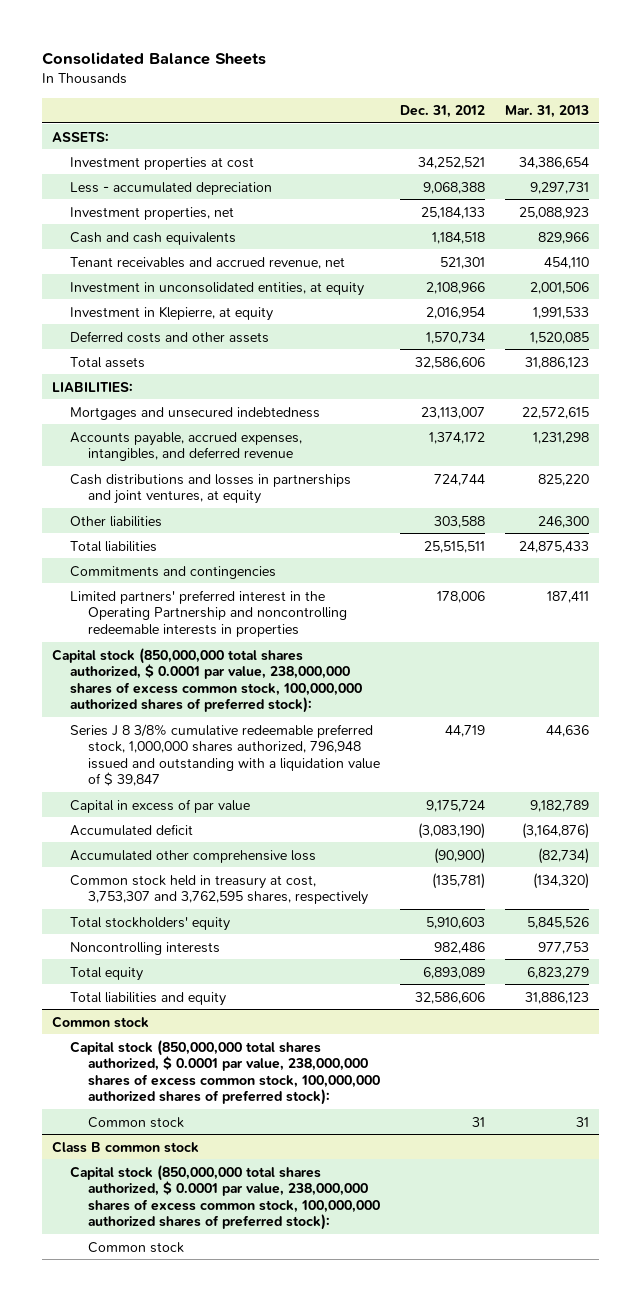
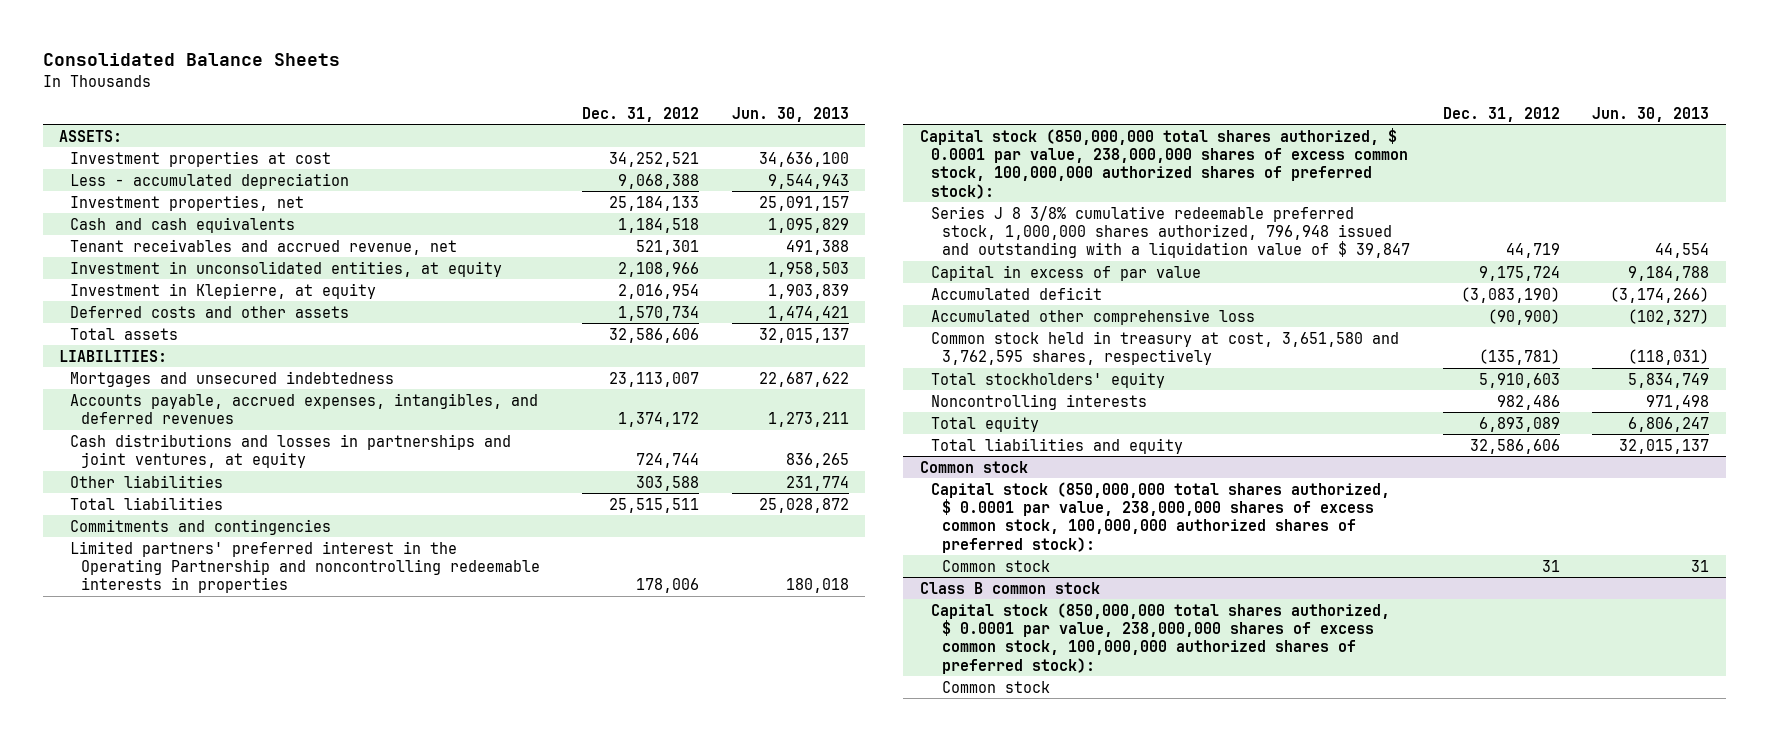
[505,105,590,119] Mar. 31, 2013 -> none
none -> [732,106,850,122] Jun. 30, 2013
[70,431,303,462] Accounts payable, accrued expenses, intangibles, and deferred revenue -> [70,392,539,425] Accounts payable, accrued expenses, intangibles, and deferred revenues
[70,874,369,906] Common stock held in treasury at cost, 3,753,307 and 3,762,595 shares, respectively -> [930,330,1399,366] Common stock held in treasury at cost, 3,651,580 and 3,762,595 shares, respectively

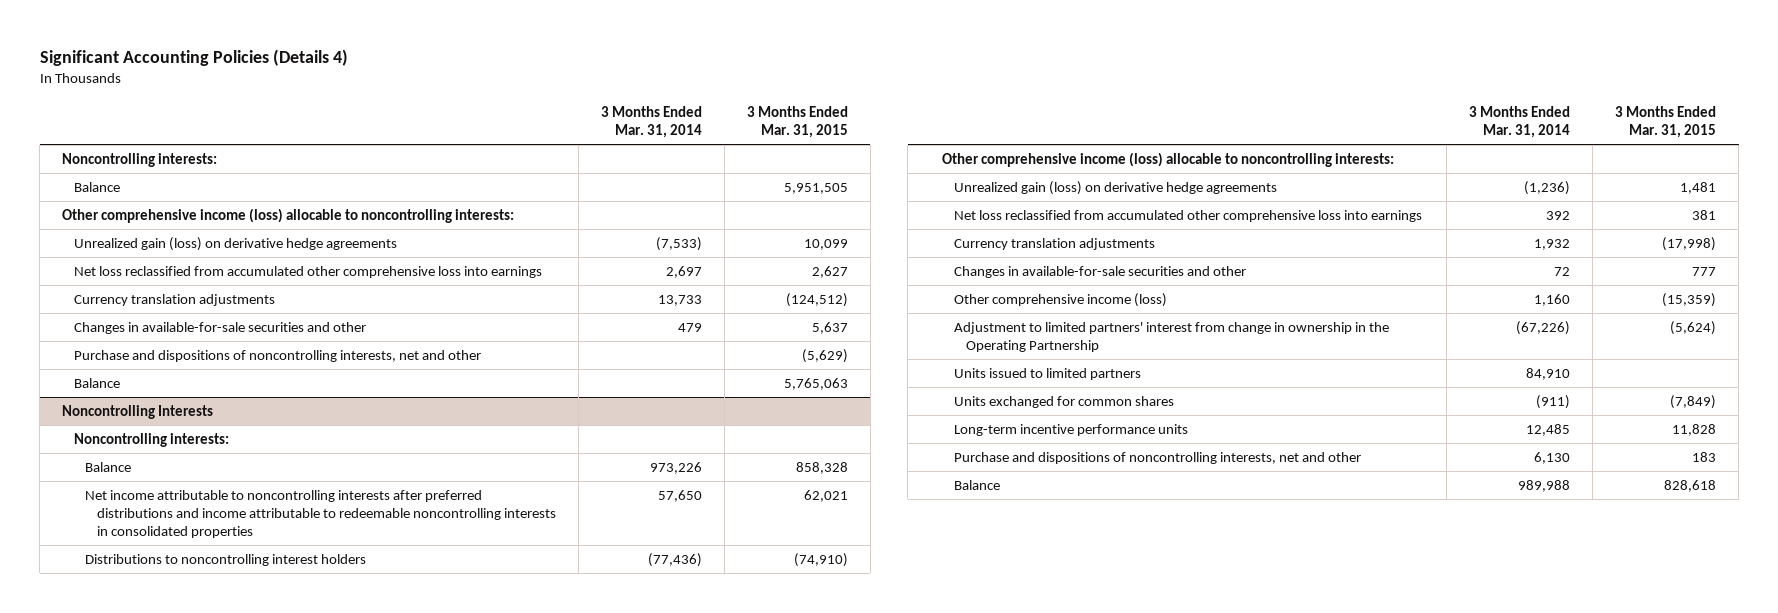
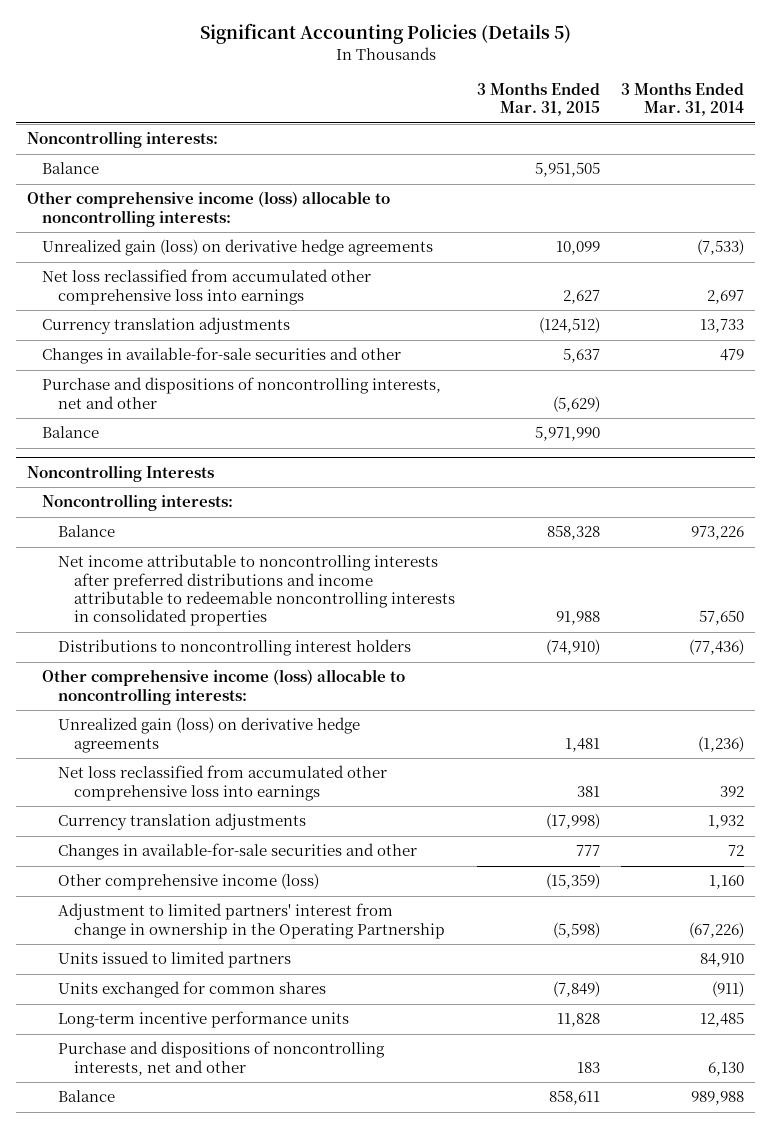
[39,48,348,66] Significant Accounting Policies (Details 4) -> [199,23,571,45] Significant Accounting Policies (Details 5)
[783,377,848,390] 5,765,063 -> [534,426,600,442] 5,971,990
[803,489,848,502] 62,021 -> [555,611,600,626] 91,988
[1670,320,1717,335] (5,624) -> [552,921,600,938] (5,598)
[1664,479,1717,492] 828,618 -> [548,1090,600,1106] 858,611

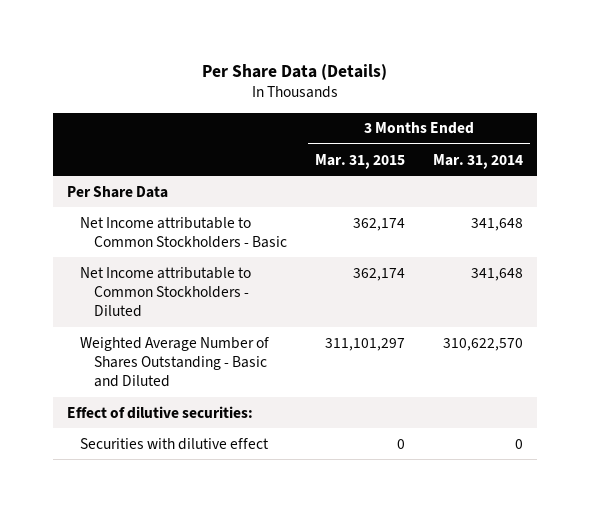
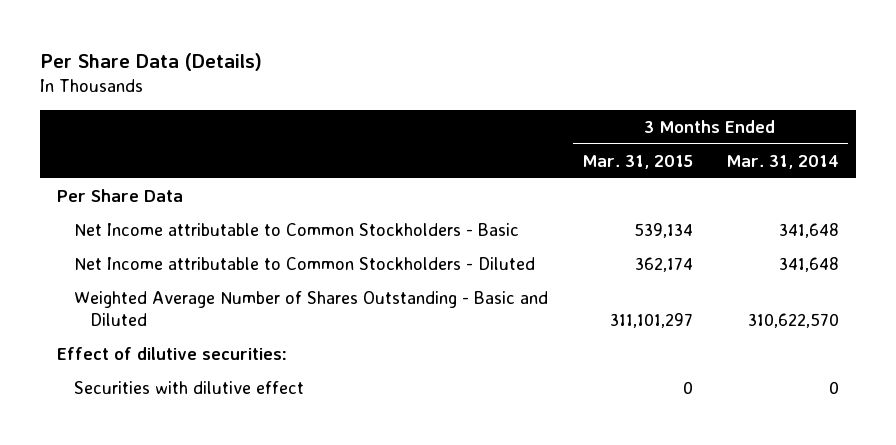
[352,217,405,231] 362,174 -> [633,223,693,239] 539,134

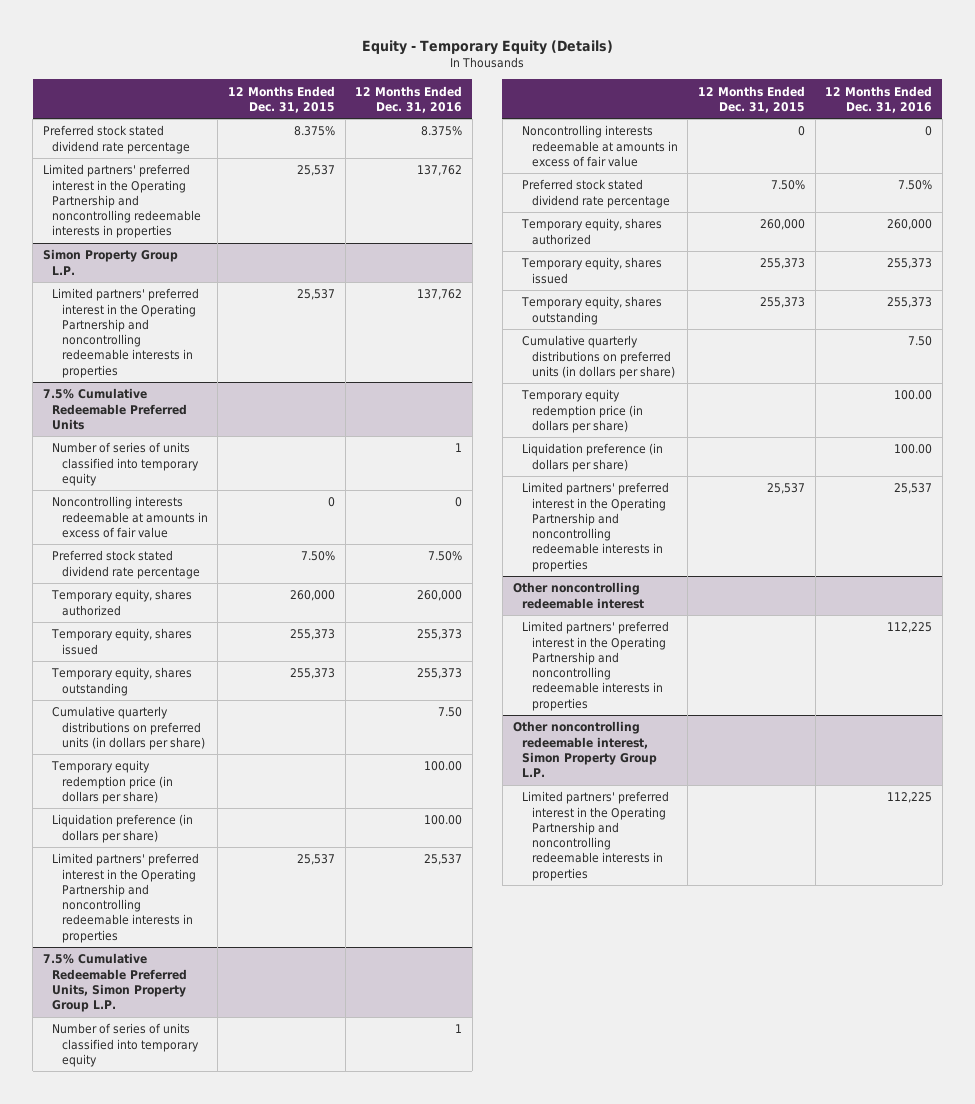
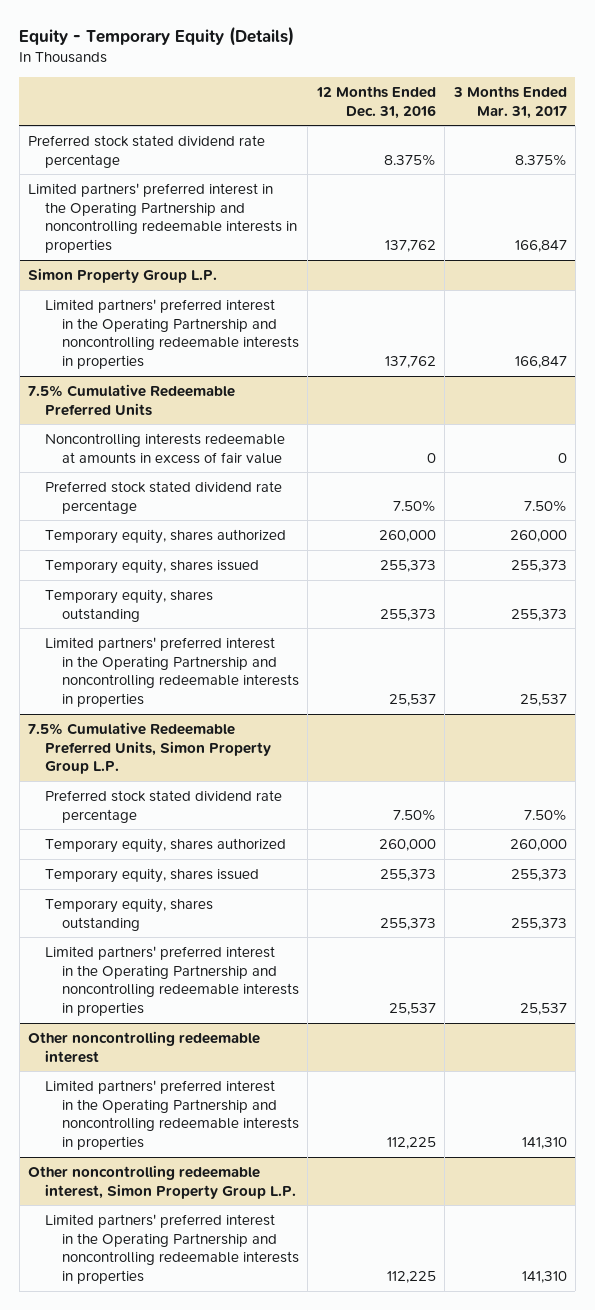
[228,85,336,113] 12 Months Ended Dec. 31, 2015 -> none
none -> [452,85,567,119] 3 Months Ended Mar. 31, 2017
[52,442,199,486] Number of series of units classified into temporary equity -> none
[52,706,205,750] Cumulative quarterly distributions on preferred units (in dollars per share) -> none
[51,760,173,804] Temporary equity redemption price (in dollars per share) -> none
[52,814,194,843] Liquidation preference (in dollars per share) -> none
[52,1023,199,1067] Number of series of units classified into temporary equity -> none
[522,125,678,167] Noncontrolling interests redeemable at amounts in excess of fair value -> none
[522,335,675,379] Cumulative quarterly distributions on preferred units (in dollars per share) -> none
[521,389,643,433] Temporary equity redemption price (in dollars per share) -> none
[522,443,664,472] Liquidation preference (in dollars per share) -> none

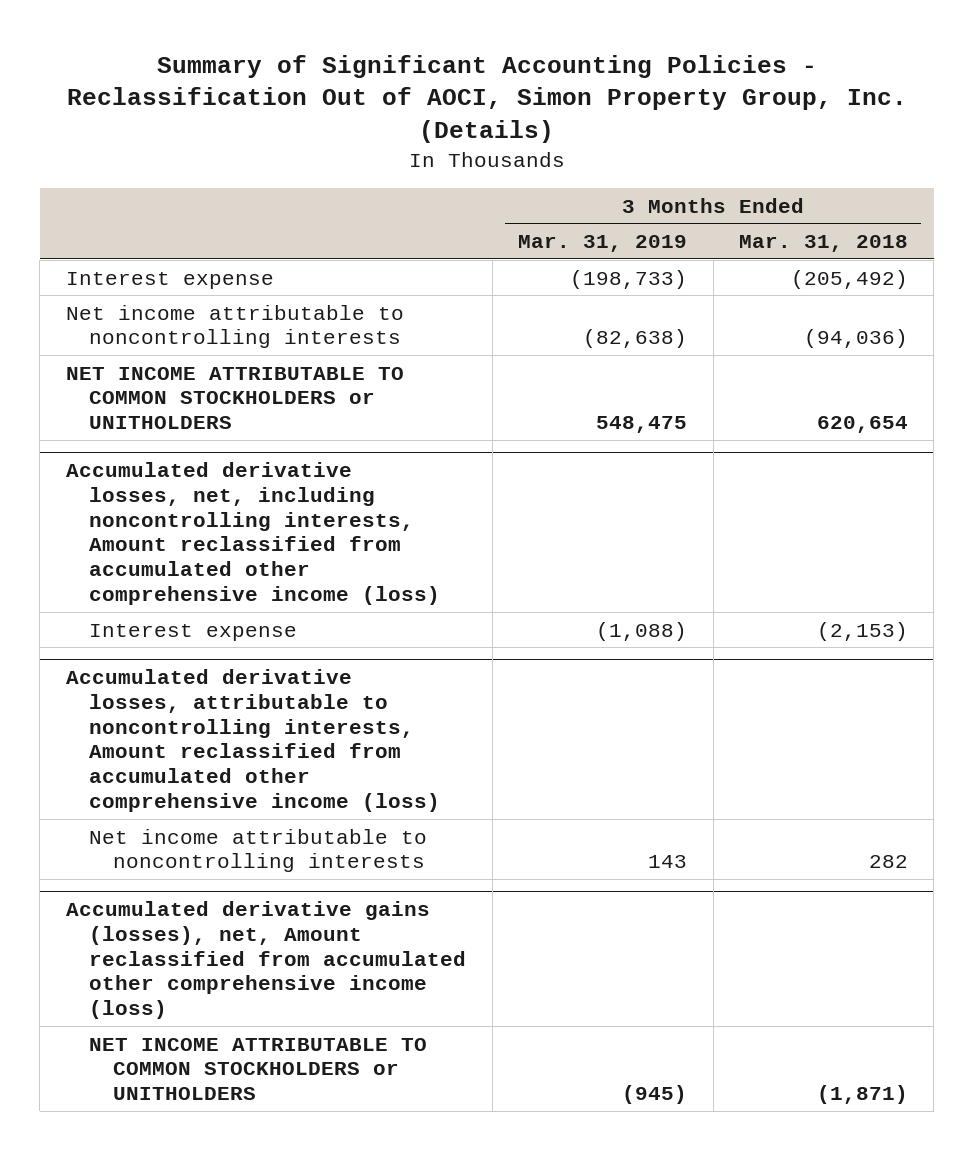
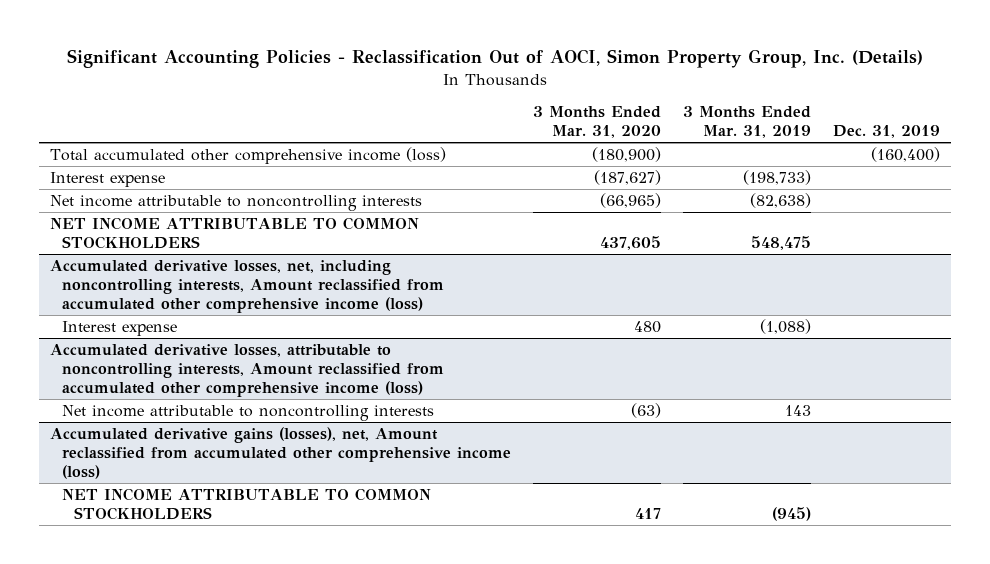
[66,54,907,144] Summary of Significant Accounting Policies - Reclassification Out of AOCI, Simon Property Group, Inc. (Details) -> [66,49,923,69] Significant Accounting Policies - Reclassification Out of AOCI, Simon Property Group, Inc. (Details)
[738,235,908,253] Mar. 31, 2018 -> none
none -> [532,106,661,139] 3 Months Ended Mar. 31, 2020
none -> [832,125,940,139] Dec. 31, 2019
none -> [49,146,446,164] Total accumulated other comprehensive income (loss)
[65,366,404,430] NET INCOME ATTRIBUTABLE TO COMMON STOCKHOLDERS or UNITHOLDERS -> [49,216,419,249] NET INCOME ATTRIBUTABLE TO COMMON STOCKHOLDERS
[89,1037,428,1101] NET INCOME ATTRIBUTABLE TO COMMON STOCKHOLDERS or UNITHOLDERS -> [61,487,431,520] NET INCOME ATTRIBUTABLE TO COMMON STOCKHOLDERS

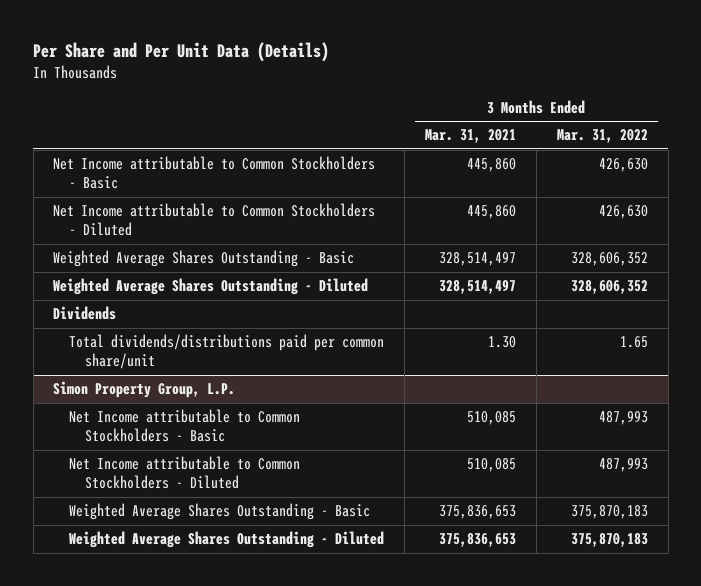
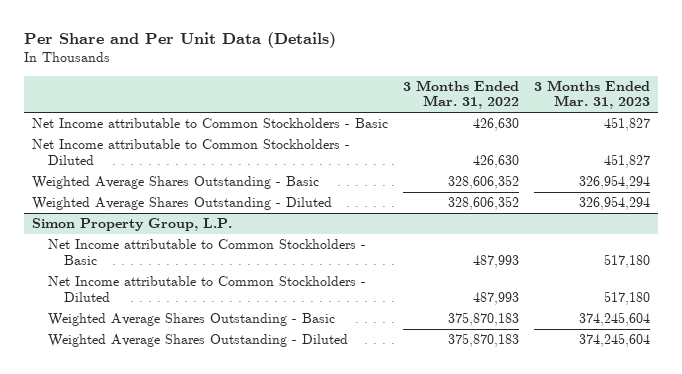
[424,129,516,144] Mar. 31, 2021 -> none
none -> [534,80,651,110] 3 Months Ended Mar. 31, 2023
[53,306,117,321] Dividends -> none
[69,334,385,370] Total dividends/distributions paid per common share/unit -> none

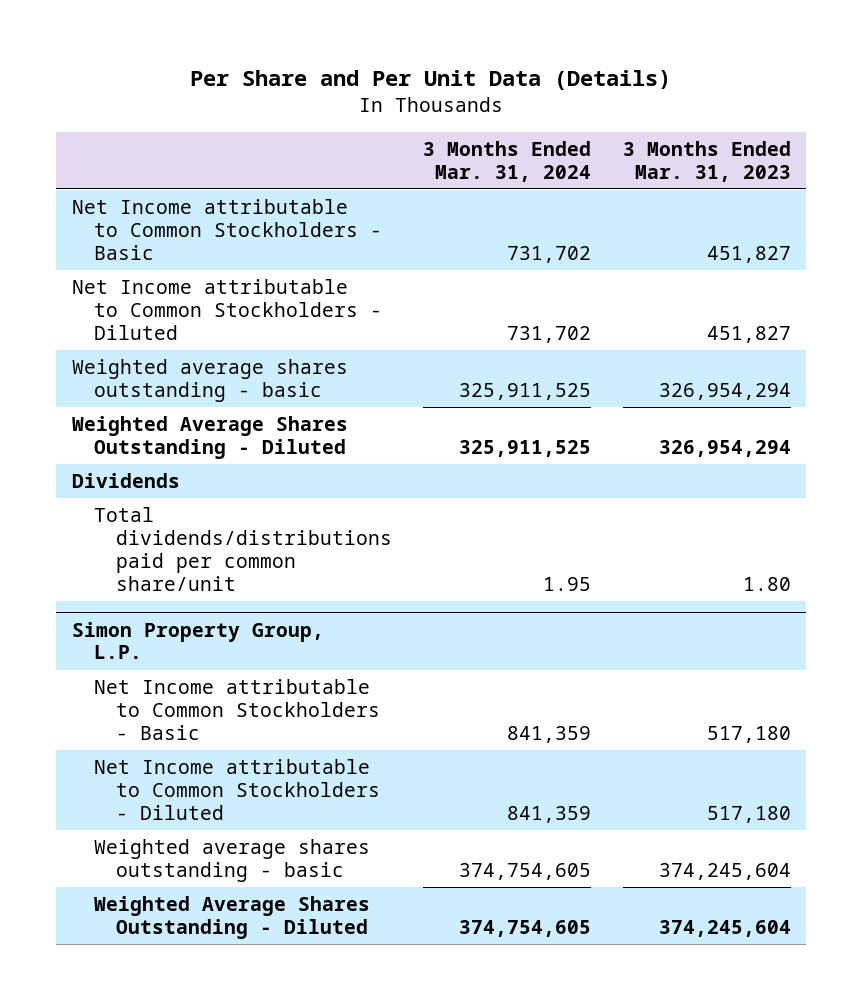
[402,80,519,110] 3 Months Ended Mar. 31, 2022 -> none
none -> [423,140,592,182] 3 Months Ended Mar. 31, 2024
[31,176,319,190] Weighted Average Shares Outstanding - Basic -> [71,359,348,402] Weighted average shares outstanding - basic
none -> [71,473,180,489] Dividends
none -> [93,507,392,591] Total dividends/distributions paid per common share/unit
[47,313,335,327] Weighted Average Shares Outstanding - Basic -> [93,839,370,882] Weighted average shares outstanding - basic

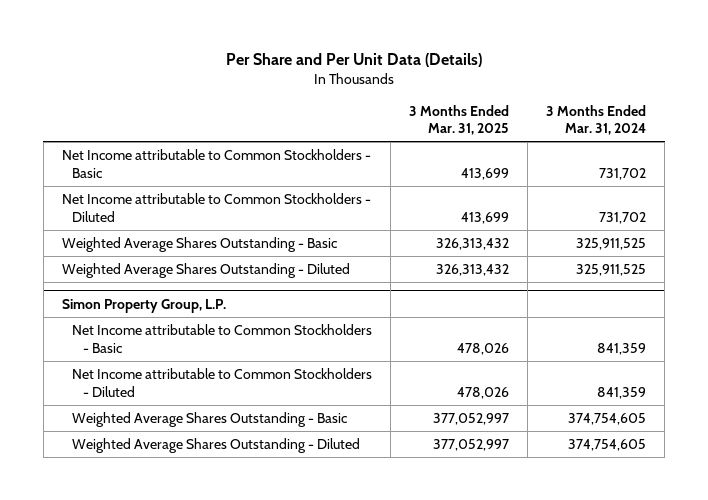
[622,140,791,182] 3 Months Ended Mar. 31, 2023 -> none
none -> [409,104,510,136] 3 Months Ended Mar. 31, 2025
[71,359,348,402] Weighted average shares outstanding - basic -> [61,236,337,252] Weighted Average Shares Outstanding - Basic
[71,473,180,489] Dividends -> none
[93,507,392,591] Total dividends/distributions paid per common share/unit -> none
[93,839,370,882] Weighted average shares outstanding - basic -> [72,411,348,427] Weighted Average Shares Outstanding - Basic

